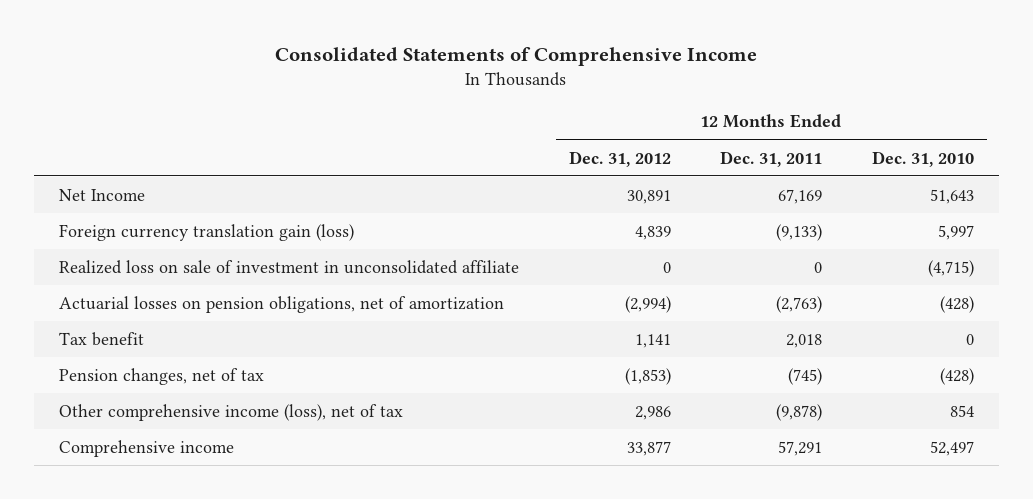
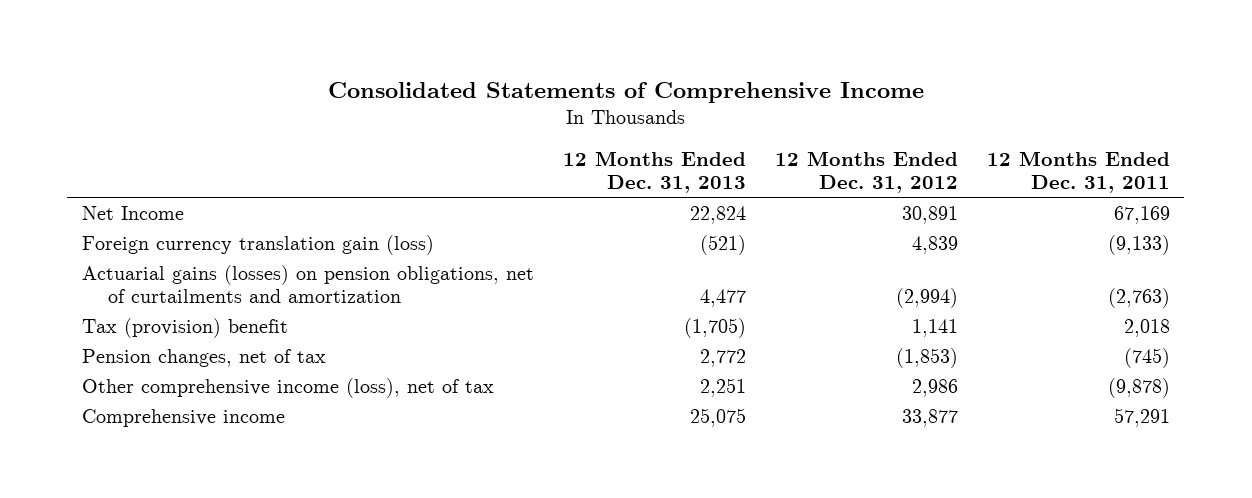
[872,150,975,167] Dec. 31, 2010 -> none
none -> [562,150,746,194] 12 Months Ended Dec. 31, 2013
[58,260,519,275] Realized loss on sale of investment in unconsolidated affiliate -> none
[58,296,504,314] Actuarial losses on pension obligations, net of amortization -> [81,264,534,304] Actuarial gains (losses) on pension obligations, net of curtailments and amortization
[58,332,144,347] Tax benefit -> [81,317,288,338] Tax (provision) benefit

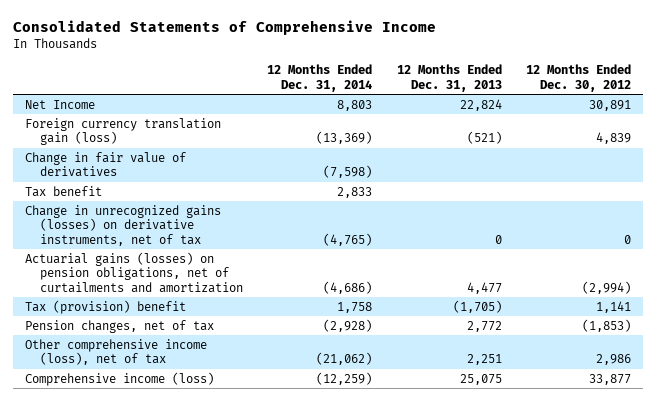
[774,150,958,194] 12 Months Ended Dec. 31, 2012 -> none
[986,150,1170,194] 12 Months Ended Dec. 31, 2011 -> none
none -> [267,64,373,92] 12 Months Ended Dec. 31, 2014
none -> [525,64,631,92] 12 Months Ended Dec. 30, 2012
none -> [25,151,187,178] Change in fair value of derivatives
none -> [25,185,103,197] Tax benefit
none -> [25,204,222,246] Change in unrecognized gains (losses) on derivative instruments, net of tax
[81,408,285,427] Comprehensive income -> [25,371,215,386] Comprehensive income (loss)

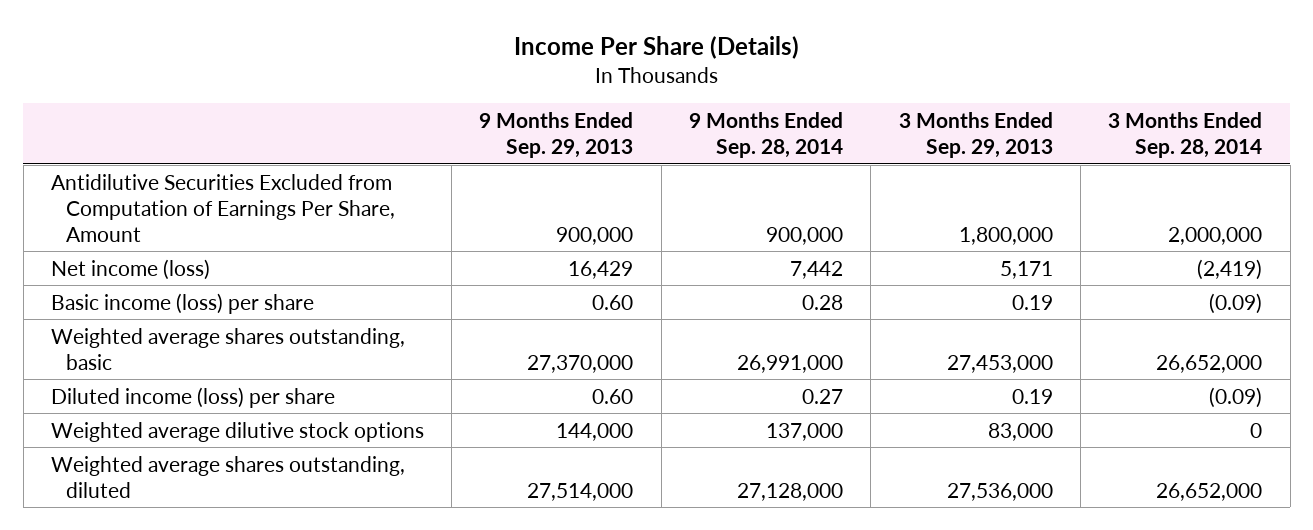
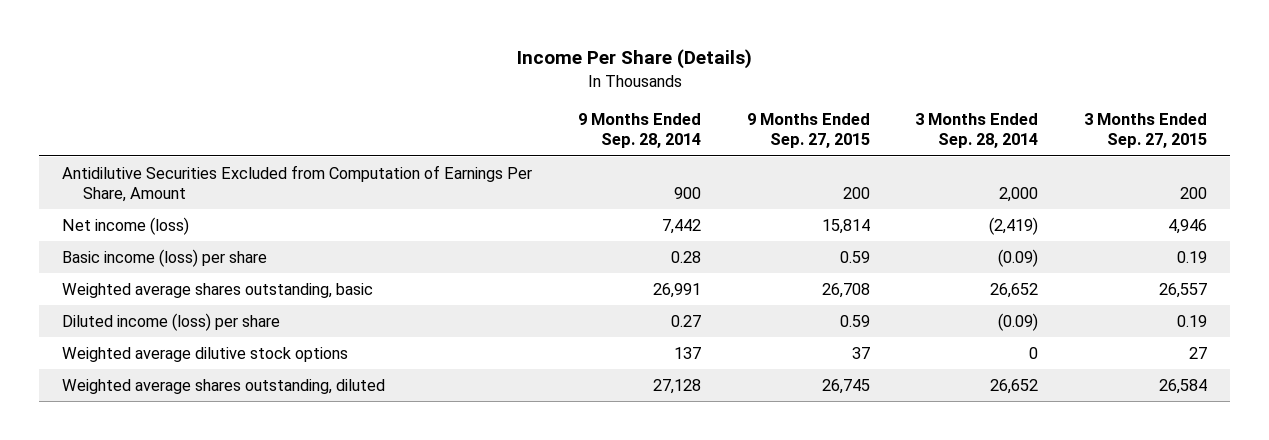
[479,111,634,158] 9 Months Ended Sep. 29, 2013 -> none
[898,111,1053,158] 3 Months Ended Sep. 29, 2013 -> none
none -> [746,113,870,149] 9 Months Ended Sep. 27, 2015
none -> [1084,113,1208,149] 3 Months Ended Sep. 27, 2015
[766,226,844,245] 900,000 -> [673,187,701,200] 900
[1168,226,1263,245] 2,000,000 -> [999,187,1039,203] 2,000
[737,354,844,373] 26,991,000 -> [652,282,701,298] 26,991
[1156,354,1263,373] 26,652,000 -> [990,282,1039,298] 26,652
[766,422,844,441] 137,000 -> [673,346,701,359] 137
[737,482,844,501] 27,128,000 -> [652,378,701,394] 27,128
[1156,482,1263,501] 26,652,000 -> [990,378,1039,394] 26,652

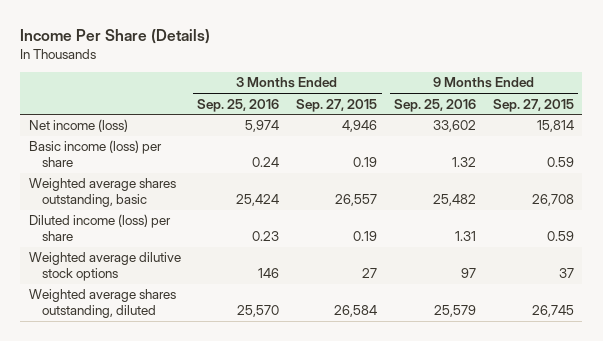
[577,113,701,149] 9 Months Ended Sep. 28, 2014 -> none
[915,113,1039,149] 3 Months Ended Sep. 28, 2014 -> none
none -> [197,98,280,112] Sep. 25, 2016
none -> [394,98,477,112] Sep. 25, 2016
[61,164,532,203] Antidilutive Securities Excluded from Computation of Earnings Per Share, Amount -> none

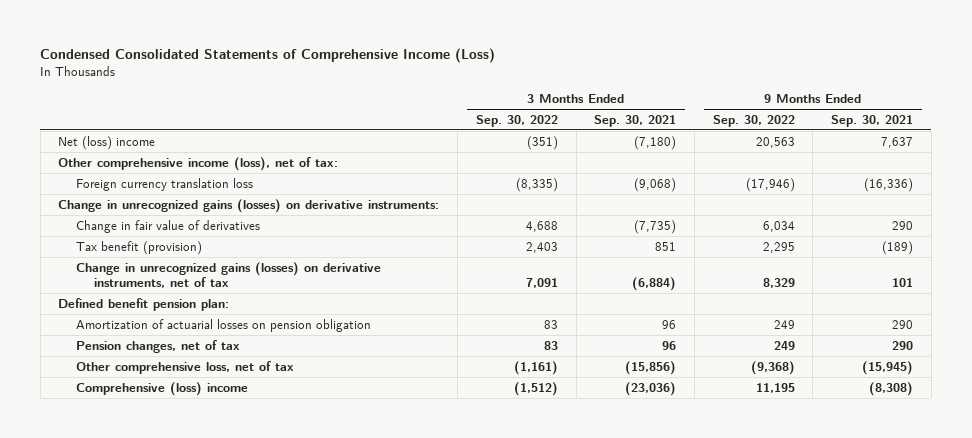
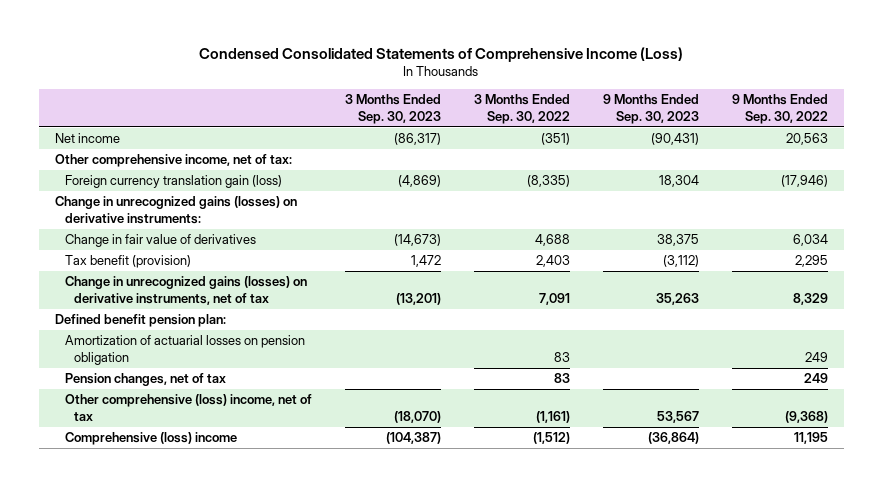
[594,114,677,127] Sep. 30, 2021 -> none
[831,114,914,127] Sep. 30, 2021 -> none
none -> [344,94,441,124] 3 Months Ended Sep. 30, 2023
none -> [602,94,699,124] 9 Months Ended Sep. 30, 2023
[58,135,156,150] Net (loss) income -> [55,133,121,144] Net income
[58,156,339,171] Other comprehensive income (loss), net of tax: -> [55,154,293,168] Other comprehensive income, net of tax:
[76,177,254,191] Foreign currency translation loss -> [64,175,282,189] Foreign currency translation gain (loss)
[76,360,295,374] Other comprehensive loss, net of tax -> [64,394,312,421] Other comprehensive (loss) income, net of tax

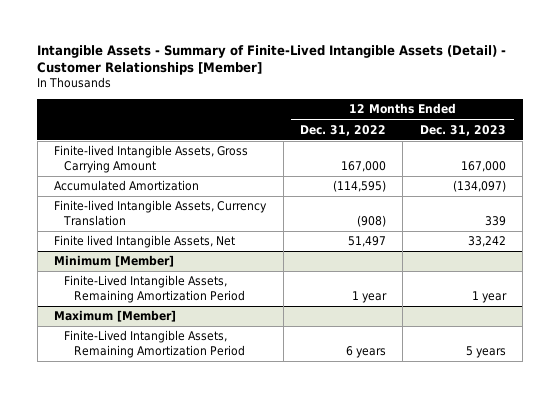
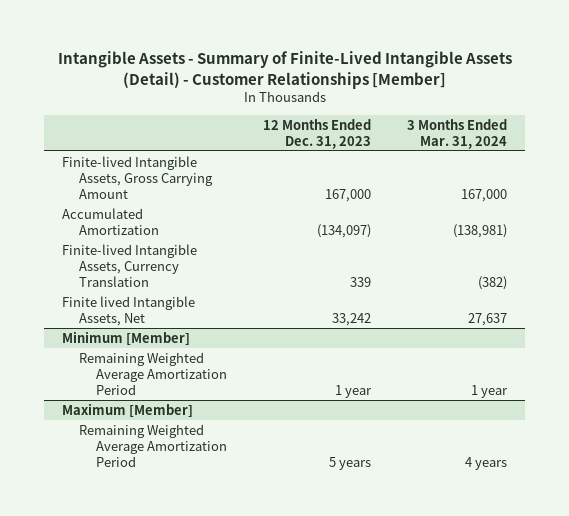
[299,124,386,136] Dec. 31, 2022 -> none
none -> [406,118,507,149] 3 Months Ended Mar. 31, 2024
[64,275,245,303] Finite-Lived Intangible Assets, Remaining Amortization Period -> [79,351,228,395] Remaining Weighted Average Amortization Period
[64,330,245,358] Finite-Lived Intangible Assets, Remaining Amortization Period -> [79,423,228,467] Remaining Weighted Average Amortization Period

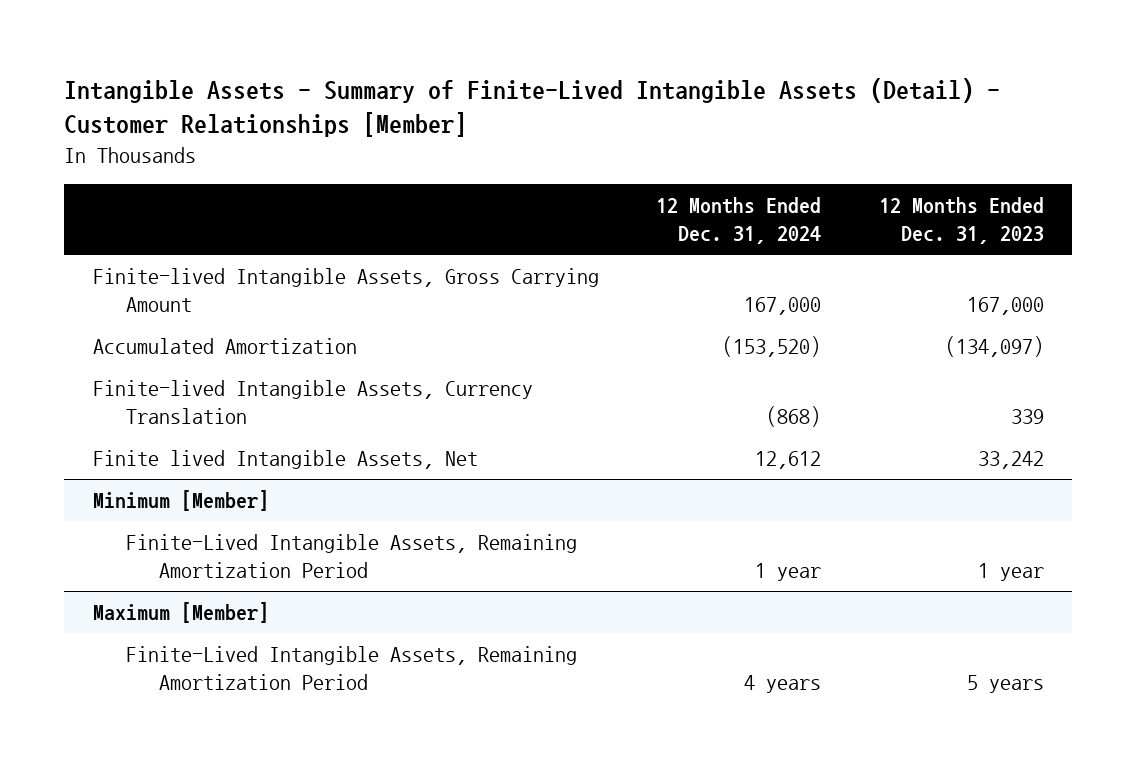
[406,118,507,149] 3 Months Ended Mar. 31, 2024 -> none
none -> [656,197,822,245] 12 Months Ended Dec. 31, 2024
[79,351,228,395] Remaining Weighted Average Amortization Period -> [125,533,577,579] Finite-Lived Intangible Assets, Remaining Amortization Period
[79,423,228,467] Remaining Weighted Average Amortization Period -> [125,645,577,691] Finite-Lived Intangible Assets, Remaining Amortization Period

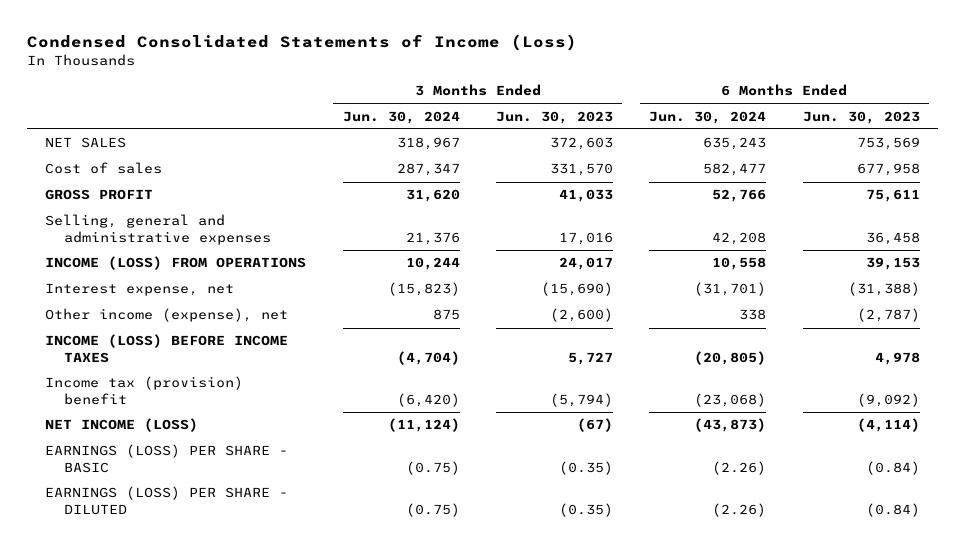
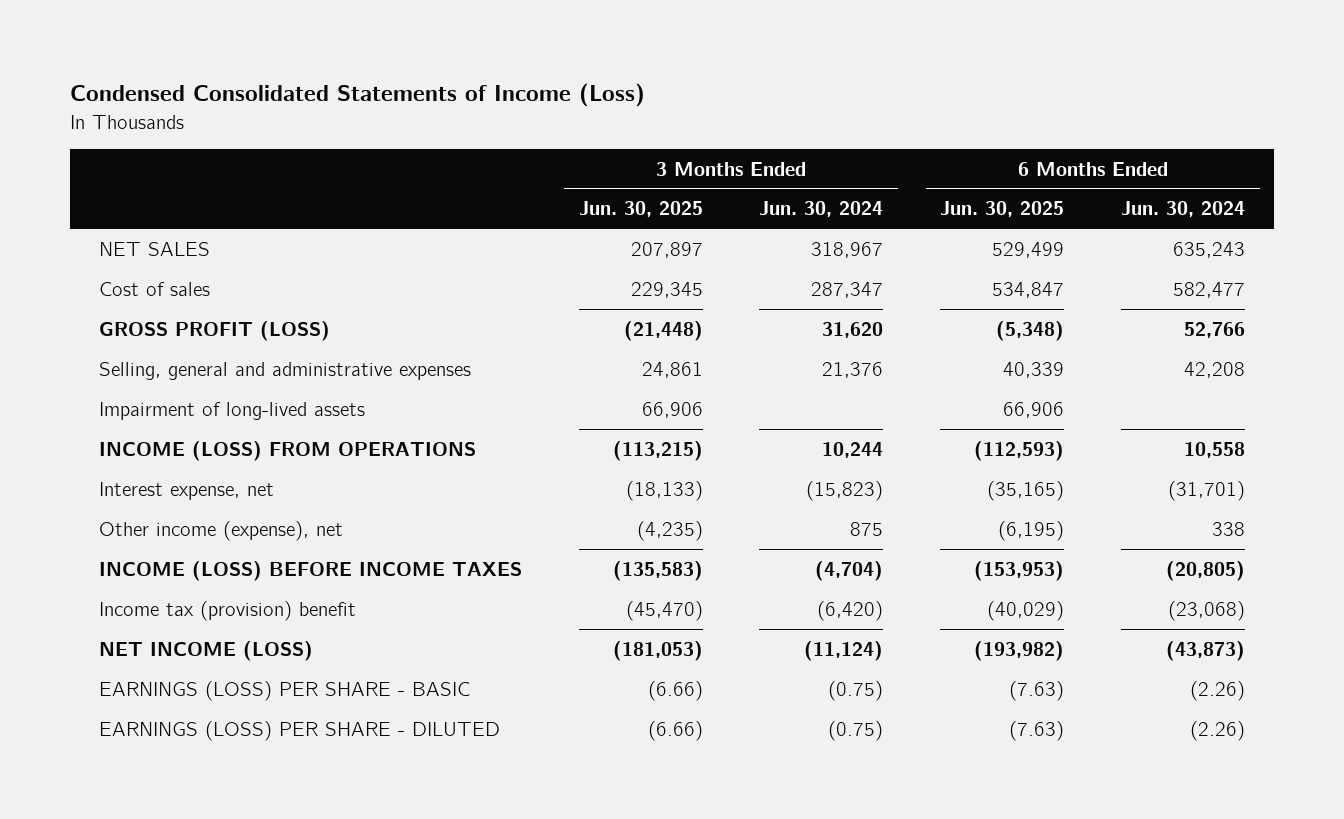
[495,110,613,124] Jun. 30, 2023 -> none
[802,110,920,124] Jun. 30, 2023 -> none
none -> [578,201,703,218] Jun. 30, 2025
none -> [940,201,1065,218] Jun. 30, 2025
[45,189,154,201] GROSS PROFIT -> [98,320,330,341] GROSS PROFIT (LOSS)
none -> [98,401,365,420] Impairment of long-lived assets

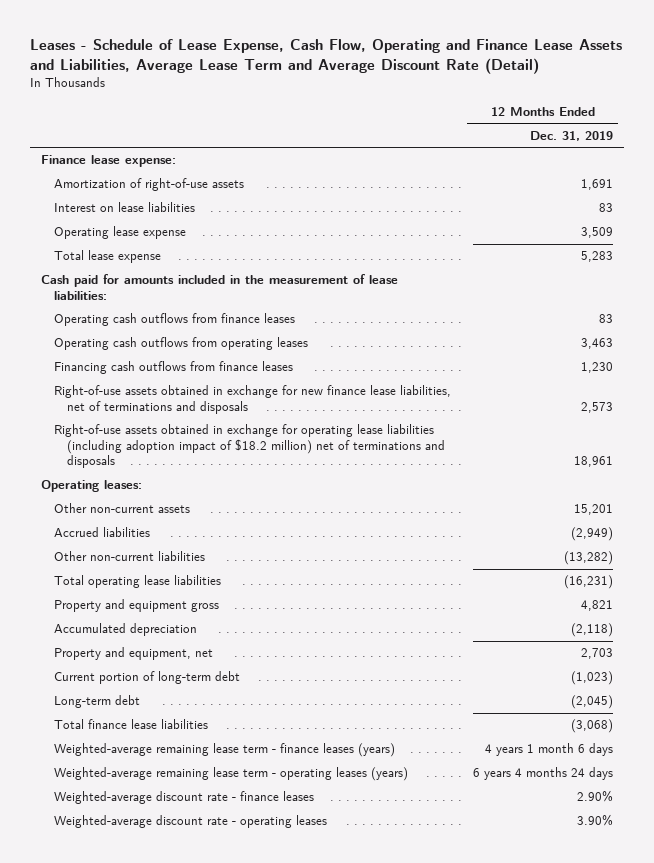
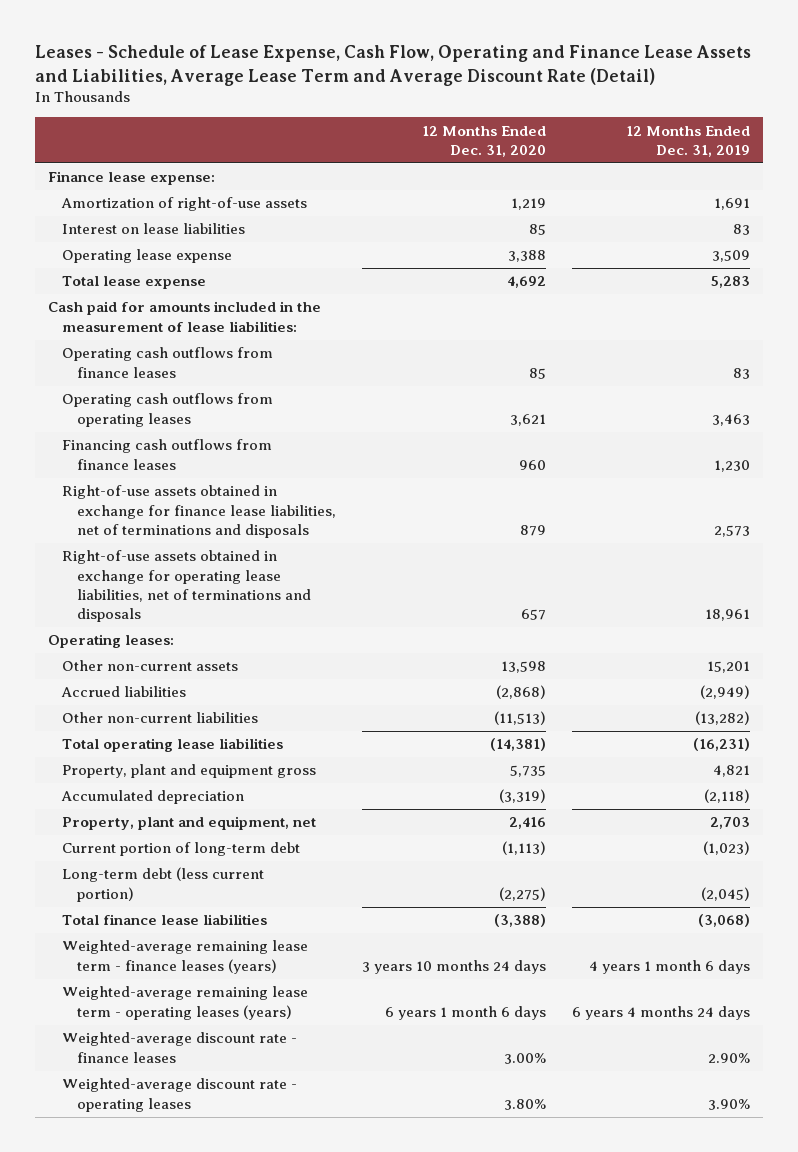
none -> [421,125,546,157] 12 Months Ended Dec. 31, 2020
[53,385,451,414] Right-of-use assets obtained in exchange for new finance lease liabilities, net of terminations and disposals -> [62,485,336,538] Right-of-use assets obtained in exchange for finance lease liabilities, net of terminations and disposals
[53,424,445,469] Right-of-use assets obtained in exchange for operating lease liabilities (including adoption impact of $18.2 million) net of terminations and disposals -> [62,550,311,623] Right-of-use assets obtained in exchange for operating lease liabilities, net of terminations and disposals
[53,599,219,613] Property and equipment gross -> [62,764,317,779] Property, plant and equipment gross
[53,647,213,661] Property and equipment, net -> [62,816,317,831] Property, plant and equipment, net
[53,695,140,709] Long-term debt -> [62,867,265,902] Long-term debt (less current portion)

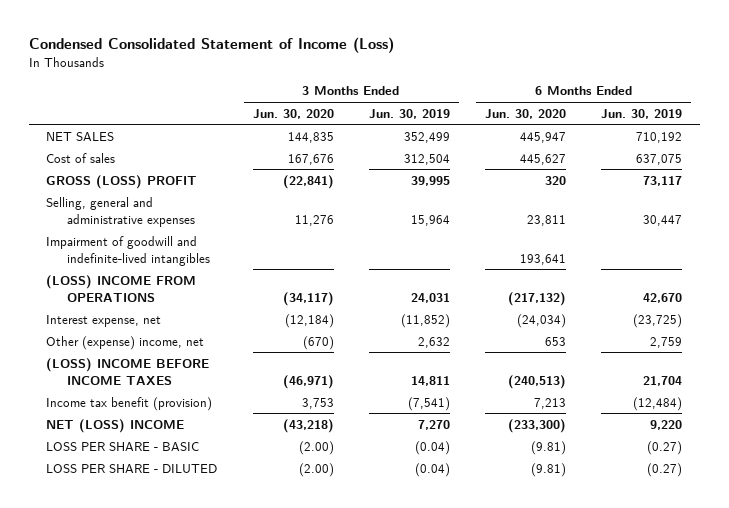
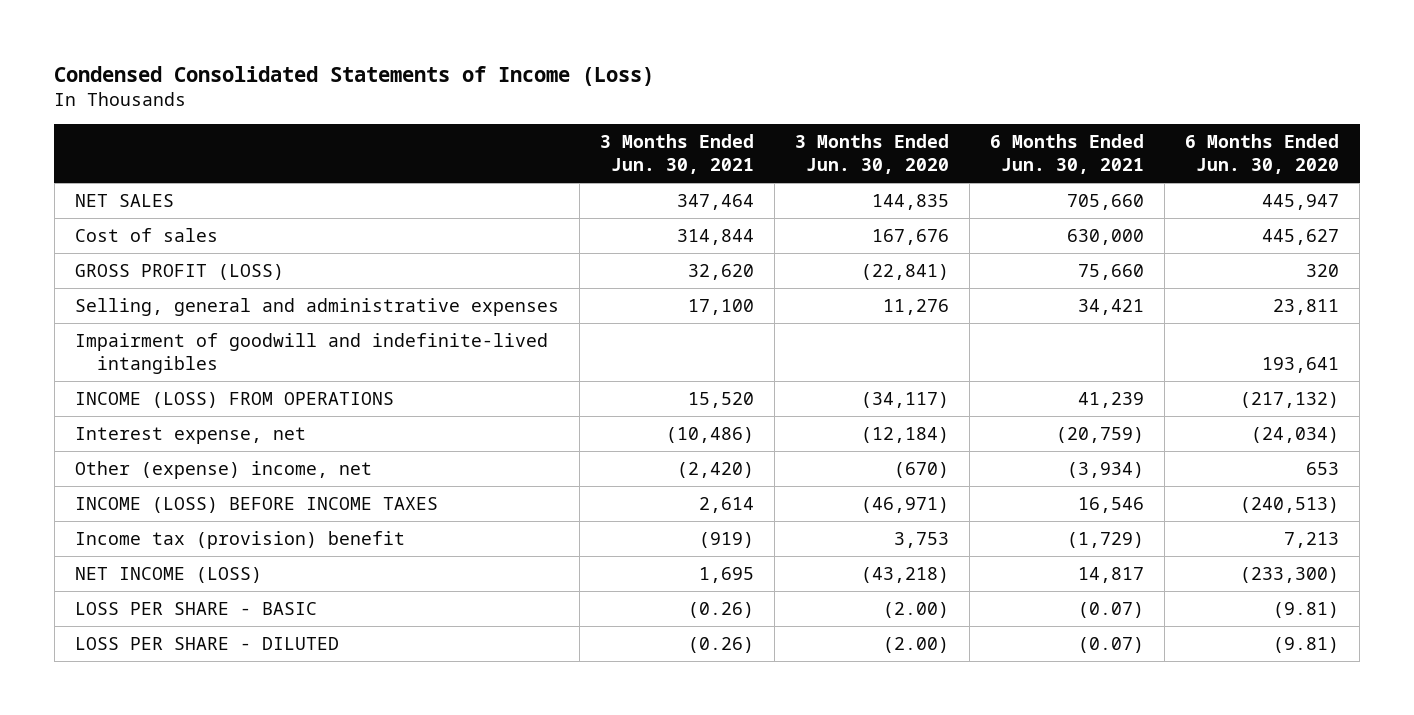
[28,36,394,53] Condensed Consolidated Statement of Income (Loss) -> [54,66,655,87] Condensed Consolidated Statements of Income (Loss)
[368,108,450,119] Jun. 30, 2019 -> none
[601,108,683,119] Jun. 30, 2019 -> none
none -> [599,134,754,175] 3 Months Ended Jun. 30, 2021
none -> [990,134,1145,175] 6 Months Ended Jun. 30, 2021
[46,174,198,189] GROSS (LOSS) PROFIT -> [74,263,284,280] GROSS PROFIT (LOSS)
[46,274,197,302] (LOSS) INCOME FROM OPERATIONS -> [74,391,394,408] INCOME (LOSS) FROM OPERATIONS
[46,357,210,385] (LOSS) INCOME BEFORE INCOME TAXES -> [74,496,438,513] INCOME (LOSS) BEFORE INCOME TAXES
[46,396,213,411] Income tax benefit (provision) -> [74,530,405,549] Income tax (provision) benefit
[46,418,185,433] NET (LOSS) INCOME -> [74,566,262,583] NET INCOME (LOSS)

